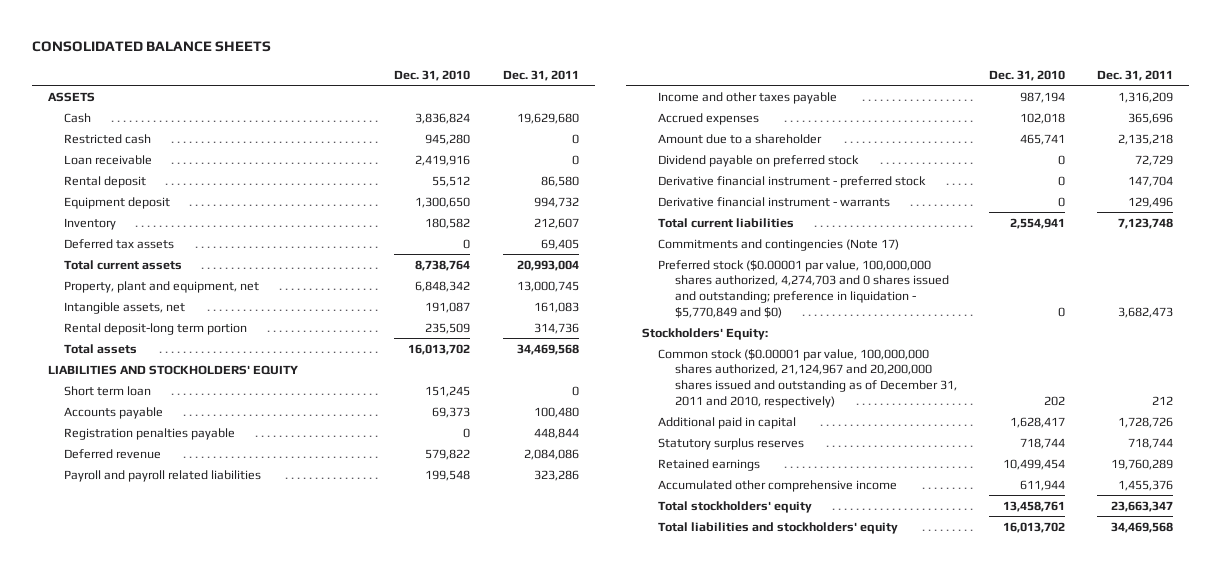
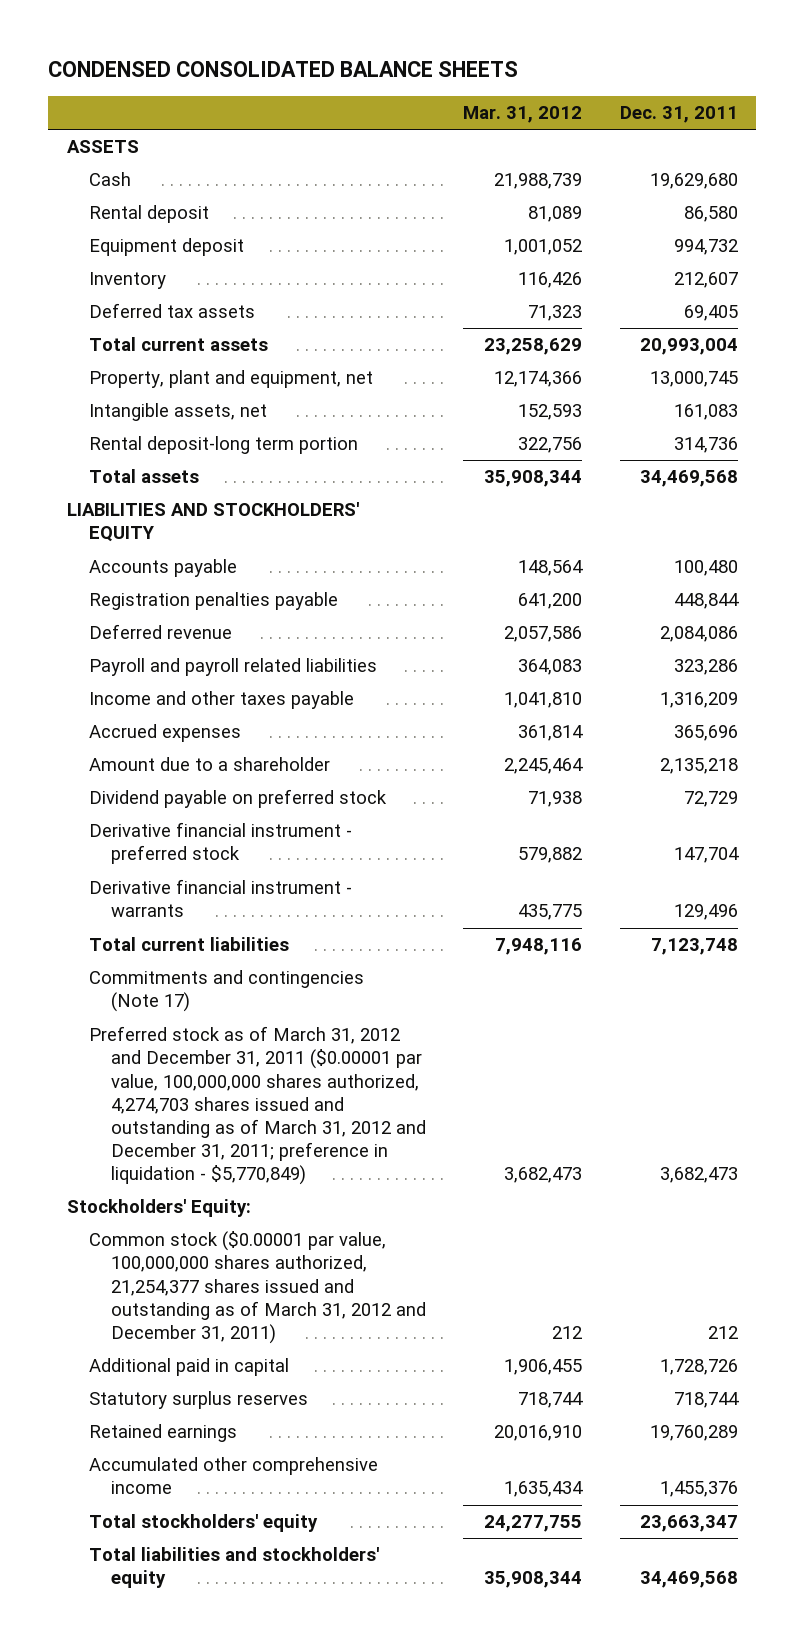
[31,41,271,53] CONSOLIDATED BALANCE SHEETS -> [48,61,519,78] CONDENSED CONSOLIDATED BALANCE SHEETS
[394,69,471,81] Dec. 31, 2010 -> none
none -> [463,105,583,123] Mar. 31, 2012
[64,133,152,144] Restricted cash -> none
[64,154,153,165] Loan receivable -> none
[64,385,152,396] Short term loan -> none
[658,259,949,318] Preferred stock ($0.00001 par value, 100,000,000 shares authorized, 4,274,703 and 0 shares issued and outstanding; preference in liquidation - $5,770,849 and $0) -> [88,1026,426,1186] Preferred stock as of March 31, 2012 and December 31, 2011 ($0.00001 par value, 100,000,000 shares authorized, 4,274,703 shares issued and outstanding as of March 31, 2012 and December 31, 2011; preference in liquidation - $5,770,849)
[658,348,957,408] Common stock ($0.00001 par value, 100,000,000 shares authorized, 21,124,967 and 20,200,000 shares issued and outstanding as of December 31, 2011 and 2010, respectively) -> [88,1231,426,1344] Common stock ($0.00001 par value, 100,000,000 shares authorized, 21,254,377 shares issued and outstanding as of March 31, 2012 and December 31, 2011)

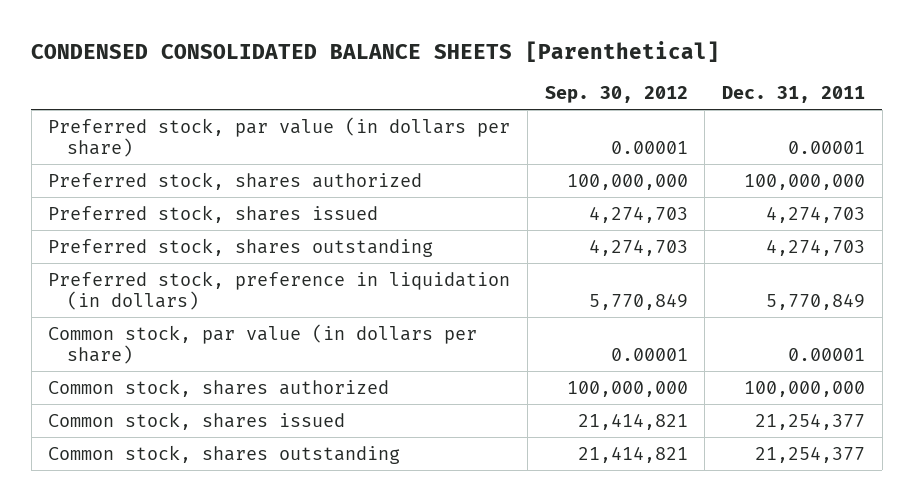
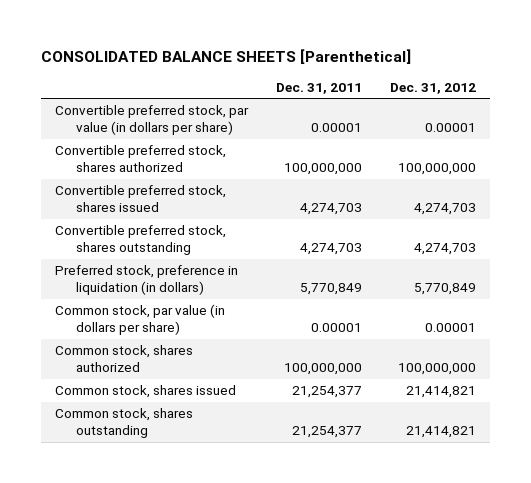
[31,40,721,62] CONDENSED CONSOLIDATED BALANCE SHEETS [Parenthetical] -> [40,48,411,64] CONSOLIDATED BALANCE SHEETS [Parenthetical]
[544,86,688,104] Sep. 30, 2012 -> none
none -> [389,82,476,94] Dec. 31, 2012
[48,116,511,157] Preferred stock, par value (in dollars per share) -> [54,105,249,136] Convertible preferred stock, par value (in dollars per share)
[48,171,423,190] Preferred stock, shares authorized -> [54,145,226,173] Convertible preferred stock, shares authorized
[48,204,379,223] Preferred stock, shares issued -> [54,185,226,213] Convertible preferred stock, shares issued
[48,237,434,257] Preferred stock, shares outstanding -> [54,225,226,256] Convertible preferred stock, shares outstanding

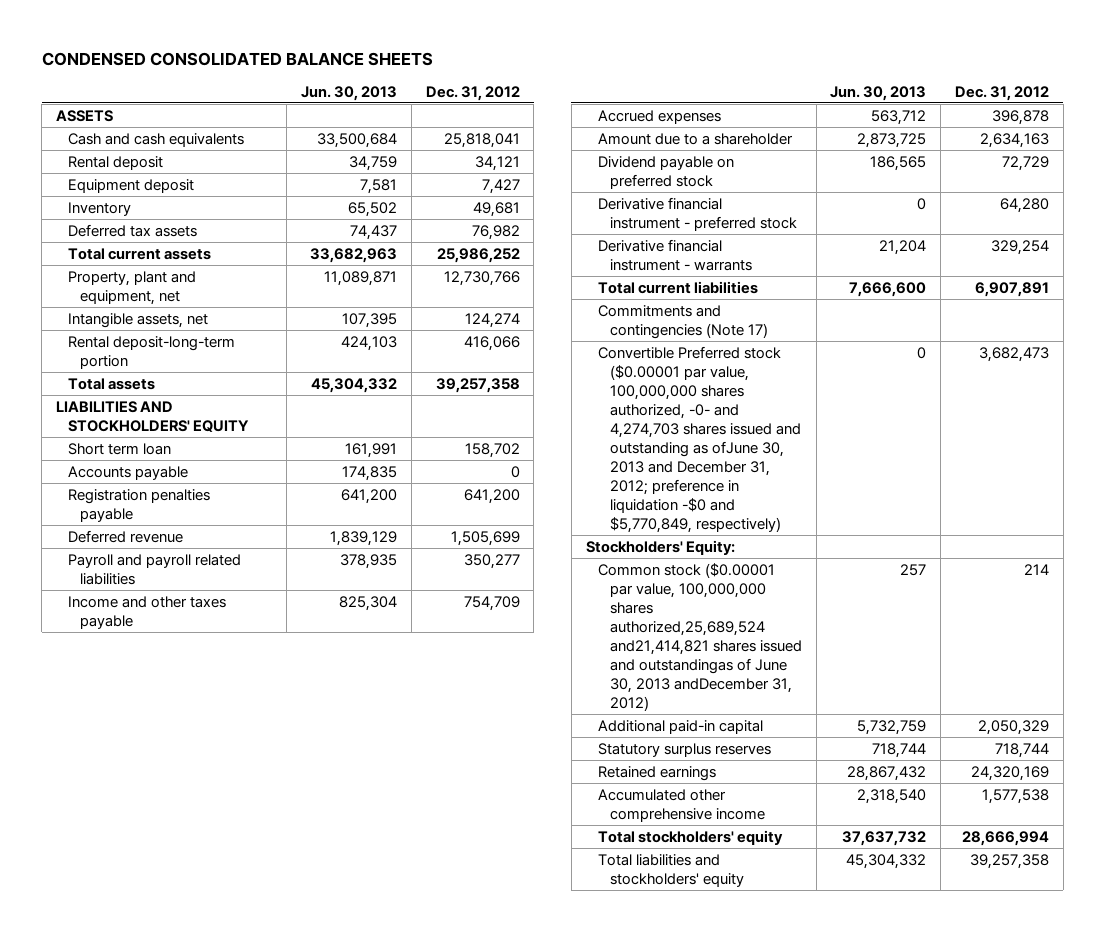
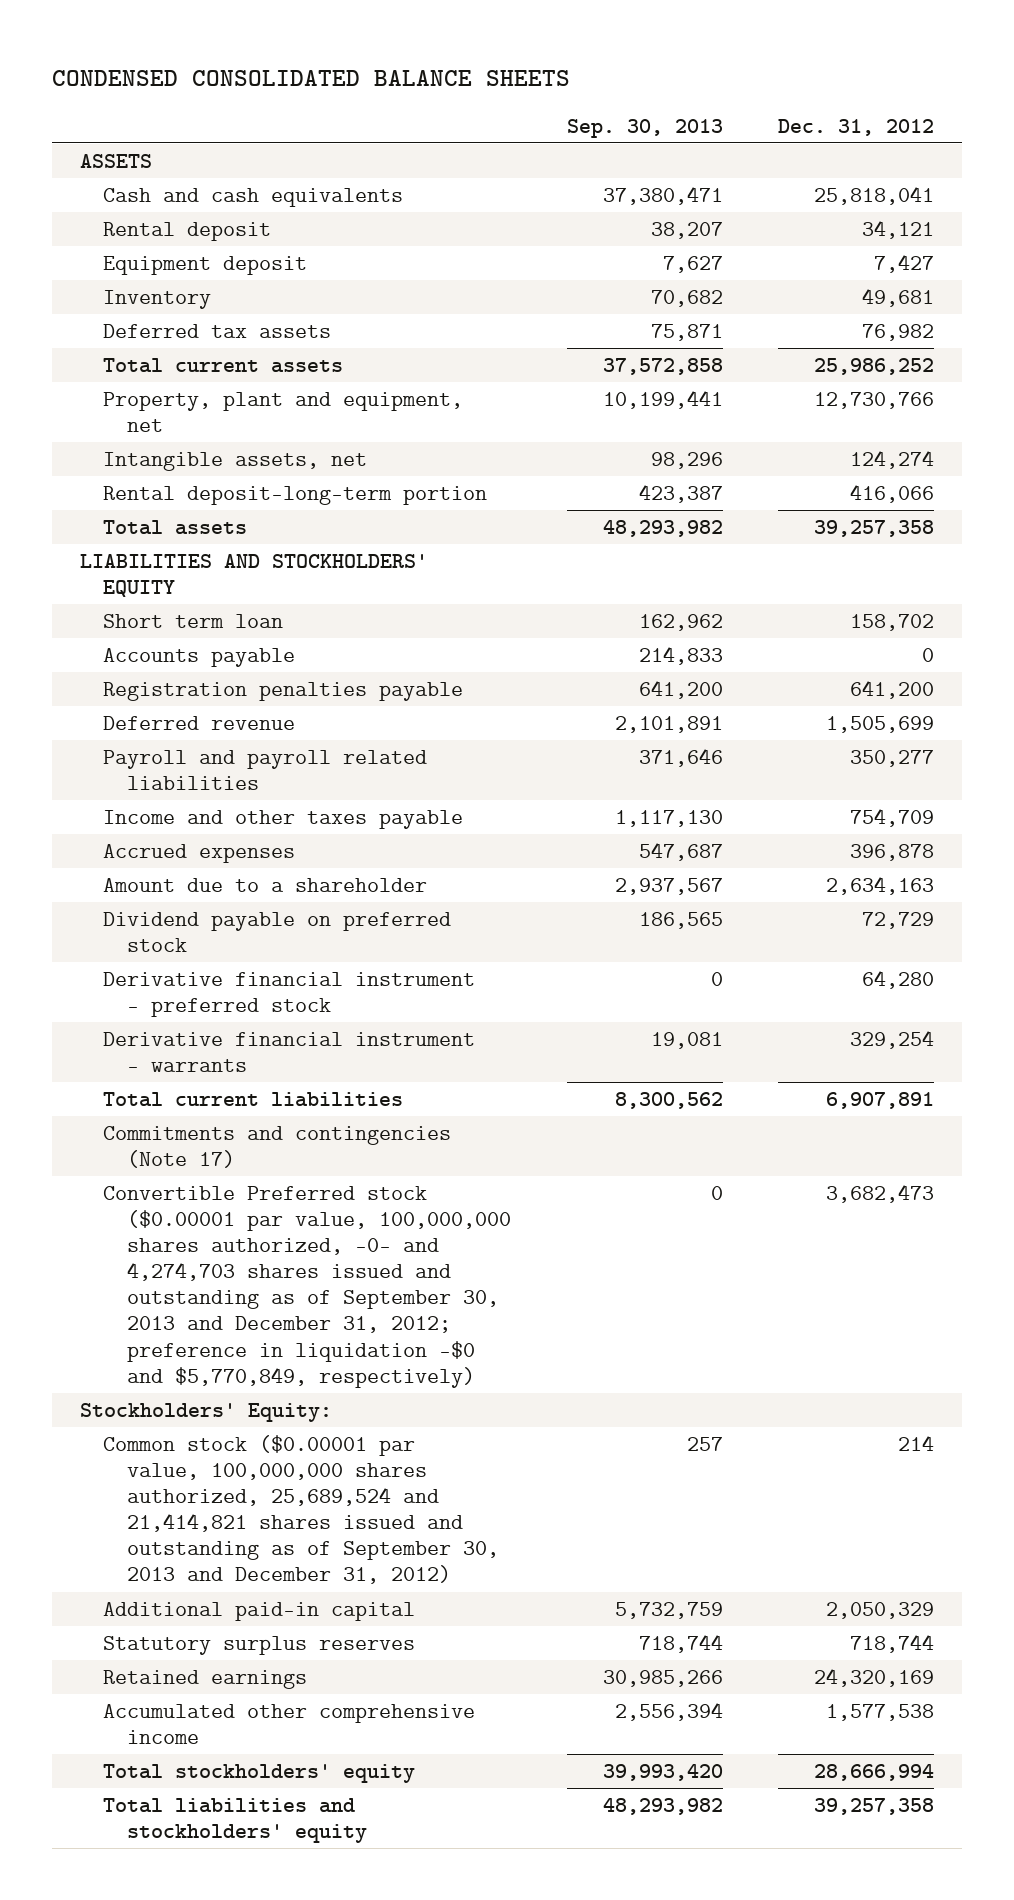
[300,85,397,101] Jun. 30, 2013 -> none
none -> [566,118,723,138] Sep. 30, 2013
[597,345,801,533] Convertible Preferred stock ($0.00001 par value, 100,000,000 shares authorized, -0- and 4,274,703 shares issued and outstanding as ofJune 30, 2013 and December 31, 2012; preference in liquidation -$0 and $5,770,849, respectively) -> [103,1185,511,1388] Convertible Preferred stock ($0.00001 par value, 100,000,000 shares authorized, -0- and 4,274,703 shares issued and outstanding as of September 30, 2013 and December 31, 2012; preference in liquidation -$0 and $5,770,849, respectively)
[597,562,802,711] Common stock ($0.00001 par value, 100,000,000 shares authorized,25,689,524 and21,414,821 shares issued and outstandingas of June 30, 2013 andDecember 31, 2012) -> [103,1434,499,1585] Common stock ($0.00001 par value, 100,000,000 shares authorized, 25,689,524 and 21,414,821 shares issued and outstanding as of September 30, 2013 and December 31, 2012)

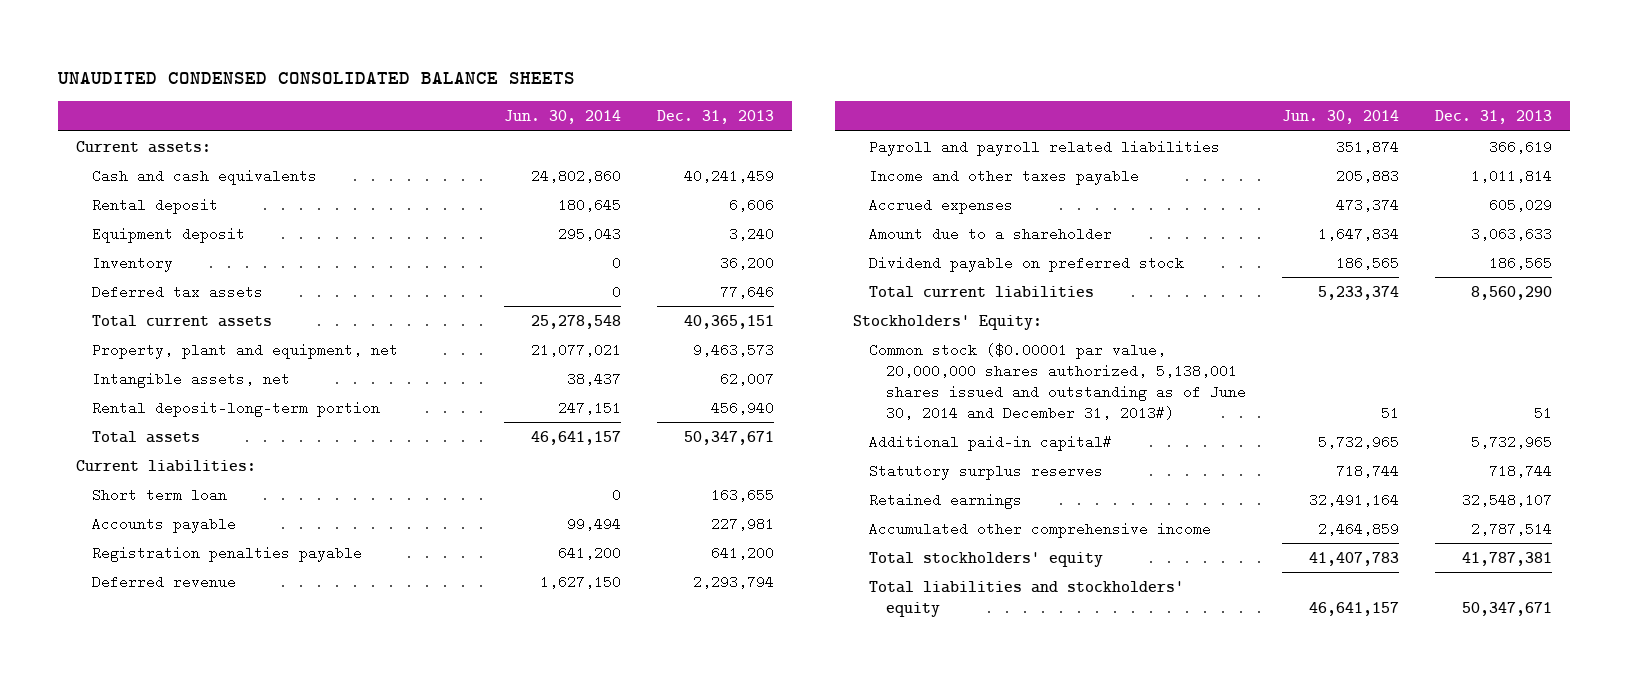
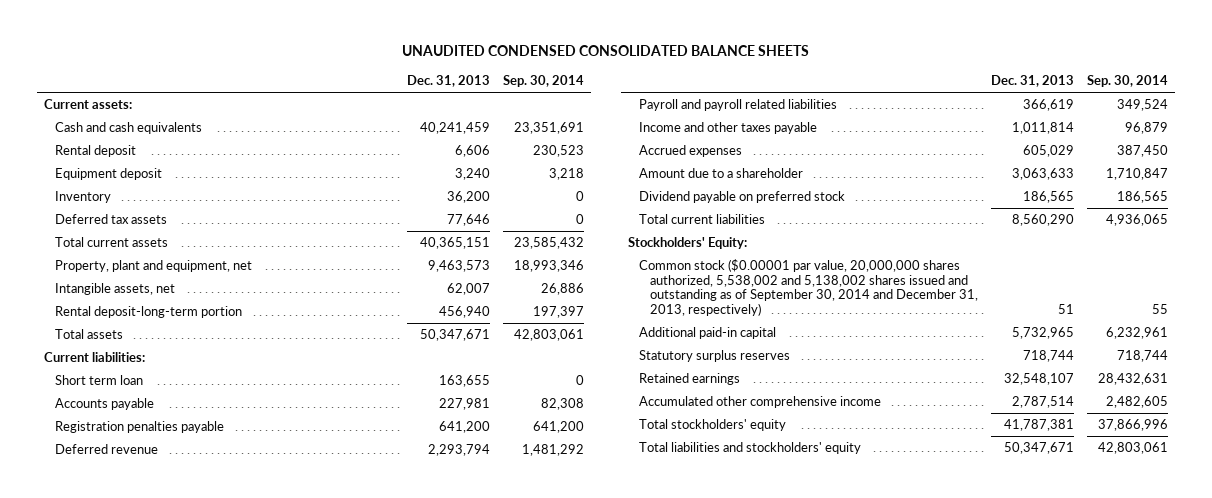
[504,110,622,125] Jun. 30, 2014 -> none
none -> [503,74,585,87] Sep. 30, 2014
[869,342,1246,420] Common stock ($0.00001 par value, 20,000,000 shares authorized, 5,138,001 shares issued and outstanding as of June 30, 2014 and December 31, 2013#) -> [638,259,978,316] Common stock ($0.00001 par value, 20,000,000 shares authorized, 5,538,002 and 5,138,002 shares issued and outstanding as of September 30, 2014 and December 31, 2013, respectively)
[869,434,1113,451] Additional paid-in capital# -> [638,327,776,340] Additional paid-in capital

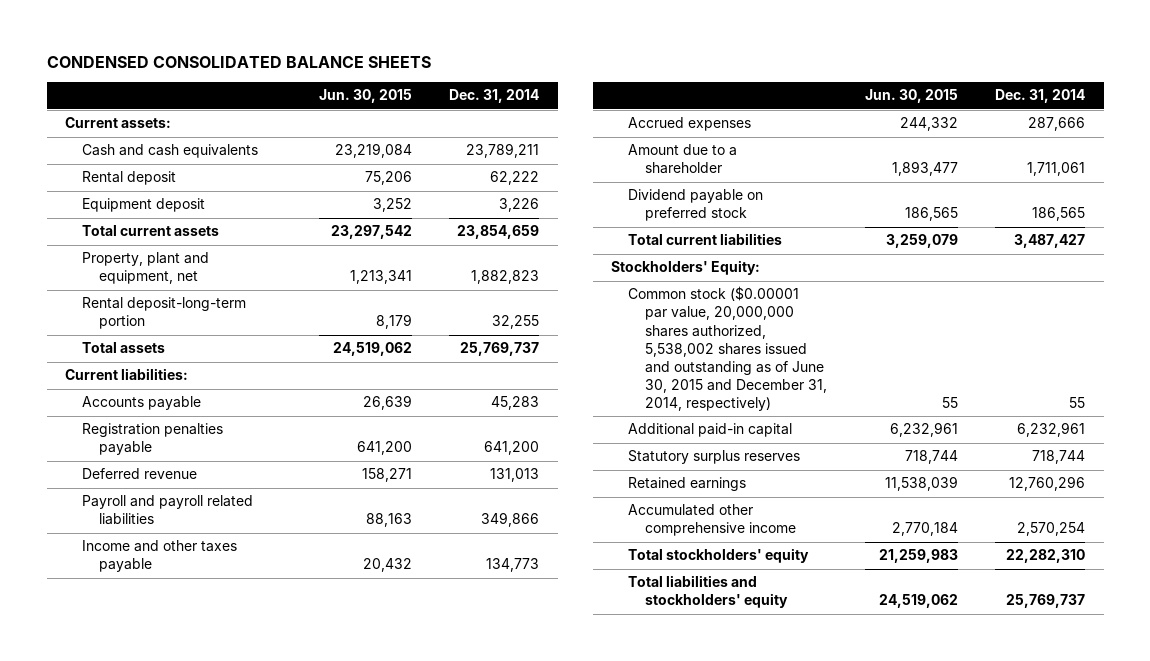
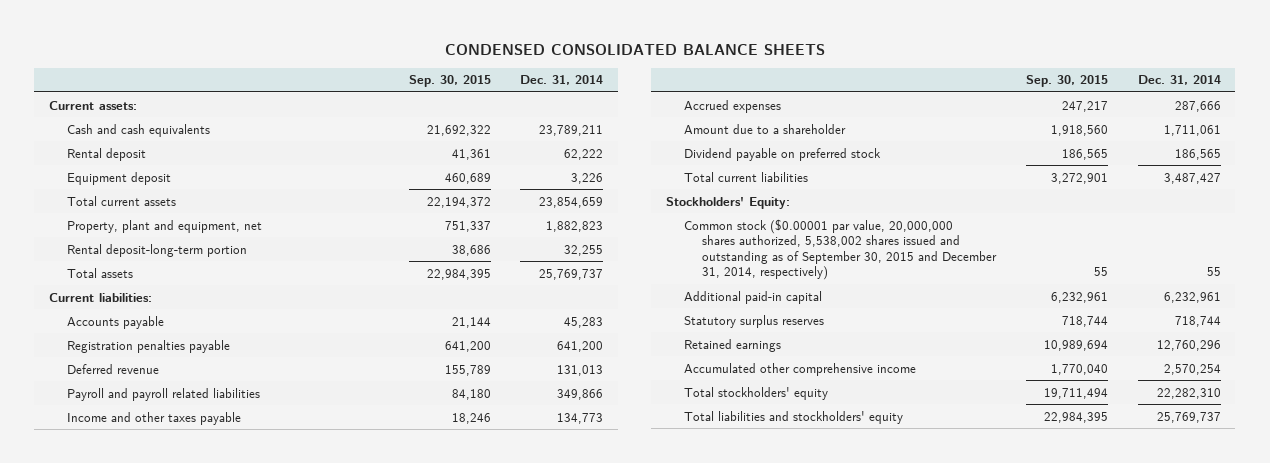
[318,89,412,104] Jun. 30, 2015 -> none
none -> [408,75,491,88] Sep. 30, 2015
[628,286,828,411] Common stock ($0.00001 par value, 20,000,000 shares authorized, 5,538,002 shares issued and outstanding as of June 30, 2015 and December 31, 2014, respectively) -> [684,218,998,281] Common stock ($0.00001 par value, 20,000,000 shares authorized, 5,538,002 shares issued and outstanding as of September 30, 2015 and December 31, 2014, respectively)

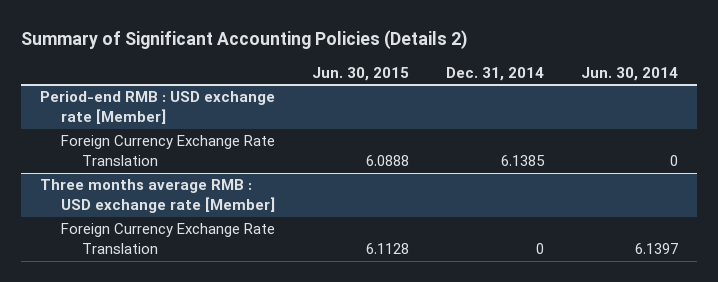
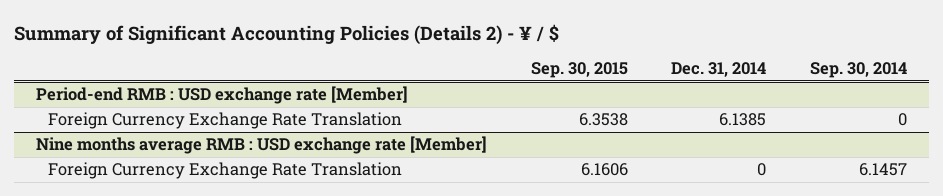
[21,29,469,49] Summary of Significant Accounting Policies (Details 2) -> [14,23,560,45] Summary of Significant Accounting Policies (Details 2) - ¥ / $
[312,66,410,81] Jun. 30, 2015 -> none
[581,66,679,81] Jun. 30, 2014 -> none
none -> [530,62,628,79] Sep. 30, 2015
none -> [810,62,908,79] Sep. 30, 2014
[39,179,276,213] Three months average RMB : USD exchange rate [Member] -> [36,136,488,155] Nine months average RMB : USD exchange rate [Member]

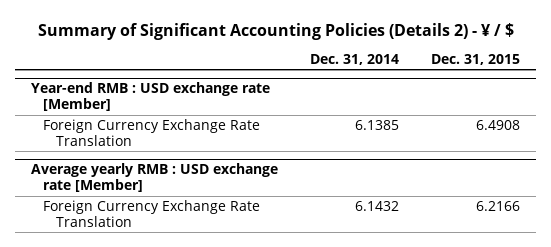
[530,62,628,79] Sep. 30, 2015 -> none
[810,62,908,79] Sep. 30, 2014 -> none
none -> [431,54,521,66] Dec. 31, 2015
[36,86,409,105] Period-end RMB : USD exchange rate [Member] -> [30,82,270,112] Year-end RMB : USD exchange rate [Member]
[36,136,488,155] Nine months average RMB : USD exchange rate [Member] -> [30,163,278,193] Average yearly RMB : USD exchange rate [Member]
[757,163,767,177] 0 -> [355,200,400,211] 6.1432

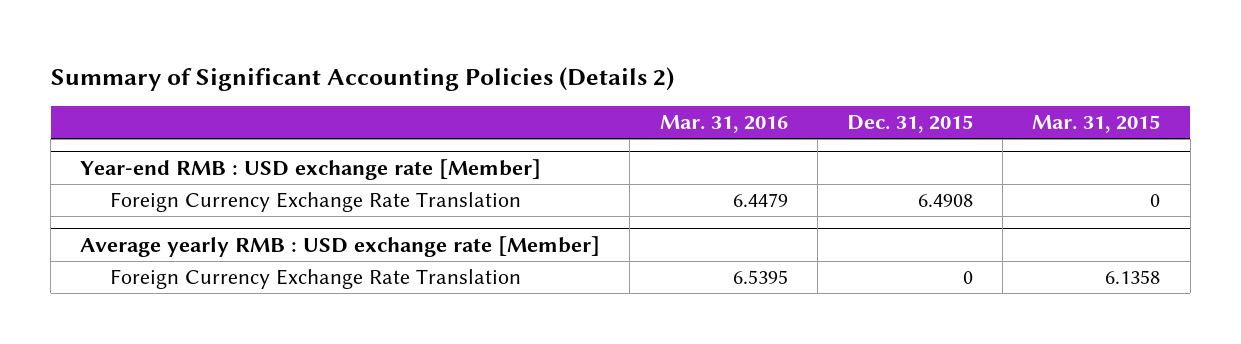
[37,22,514,40] Summary of Significant Accounting Policies (Details 2) - ¥ / $ -> [50,66,674,91] Summary of Significant Accounting Policies (Details 2)
[310,54,400,66] Dec. 31, 2014 -> none
none -> [659,115,788,134] Mar. 31, 2016
none -> [1032,115,1161,134] Mar. 31, 2015
[476,200,521,211] 6.2166 -> [963,271,974,285] 0

